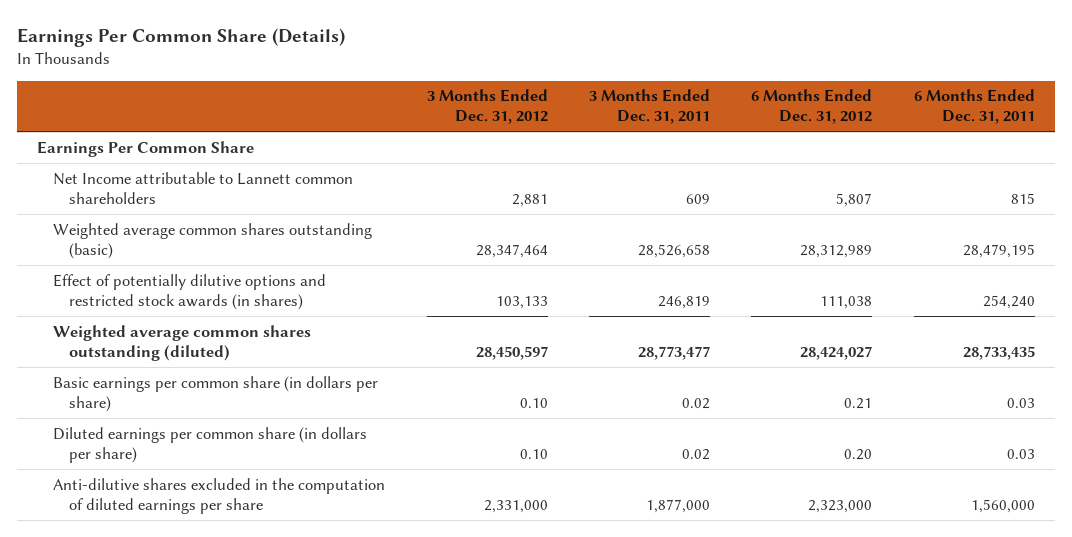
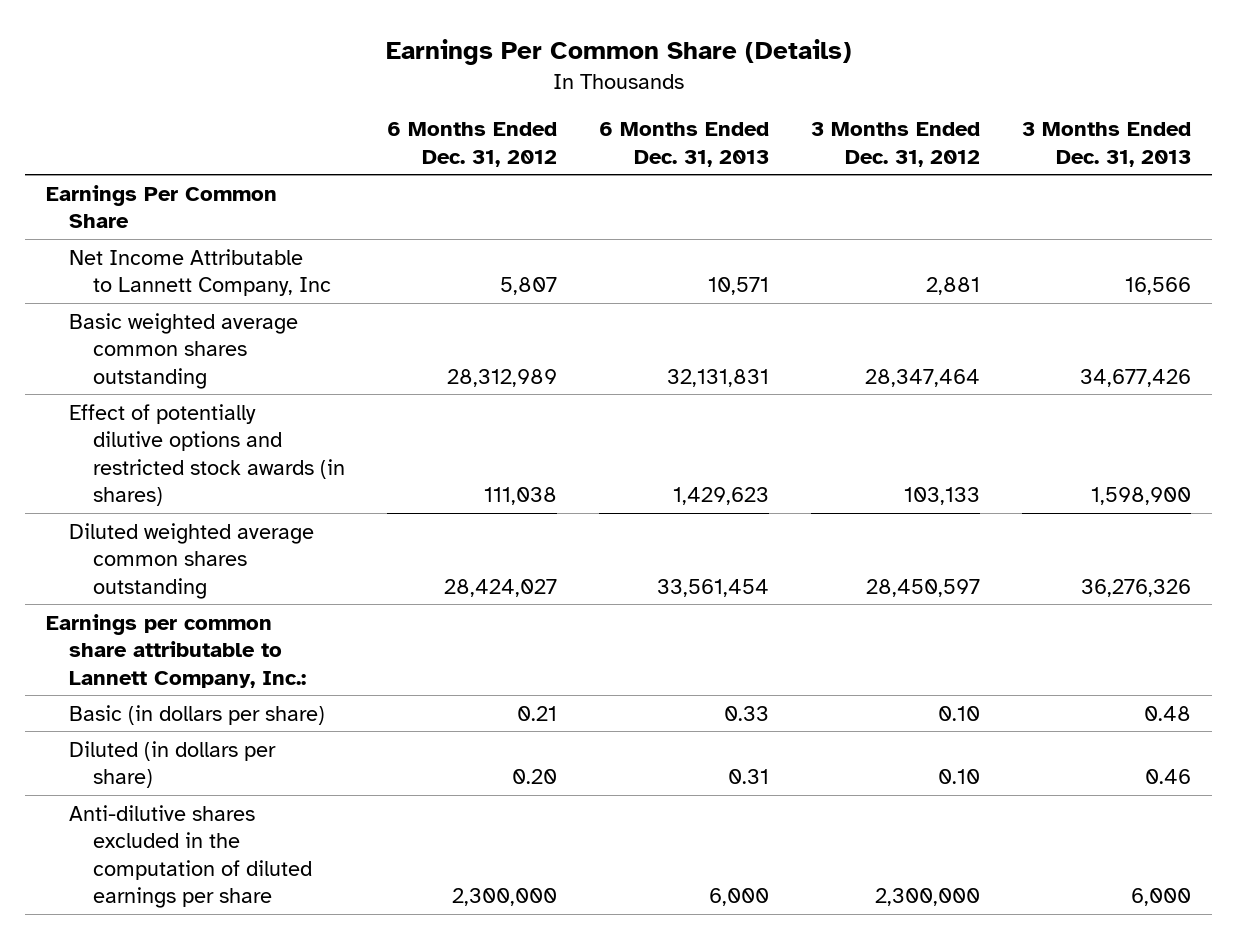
[588,89,710,125] 3 Months Ended Dec. 31, 2011 -> none
[913,89,1035,125] 6 Months Ended Dec. 31, 2011 -> none
none -> [598,122,769,167] 6 Months Ended Dec. 31, 2013
none -> [1022,122,1192,167] 3 Months Ended Dec. 31, 2013
[53,171,354,204] Net Income attributable to Lannett common shareholders -> [69,248,331,297] Net Income Attributable to Lannett Company, Inc
[53,222,373,259] Weighted average common shares outstanding (basic) -> [69,312,299,389] Basic weighted average common shares outstanding
[53,324,312,361] Weighted average common shares outstanding (diluted) -> [69,522,315,599] Diluted weighted average common shares outstanding
none -> [45,613,307,688] Earnings per common share attributable to Lannett Company, Inc.:
[53,375,379,412] Basic earnings per common share (in dollars per share) -> [69,704,326,725] Basic (in dollars per share)
[53,426,368,463] Diluted earnings per common share (in dollars per share) -> [69,740,277,789] Diluted (in dollars per share)
[483,499,548,513] 2,331,000 -> [875,888,981,907] 2,300,000
[808,499,873,513] 2,323,000 -> [451,888,557,907] 2,300,000

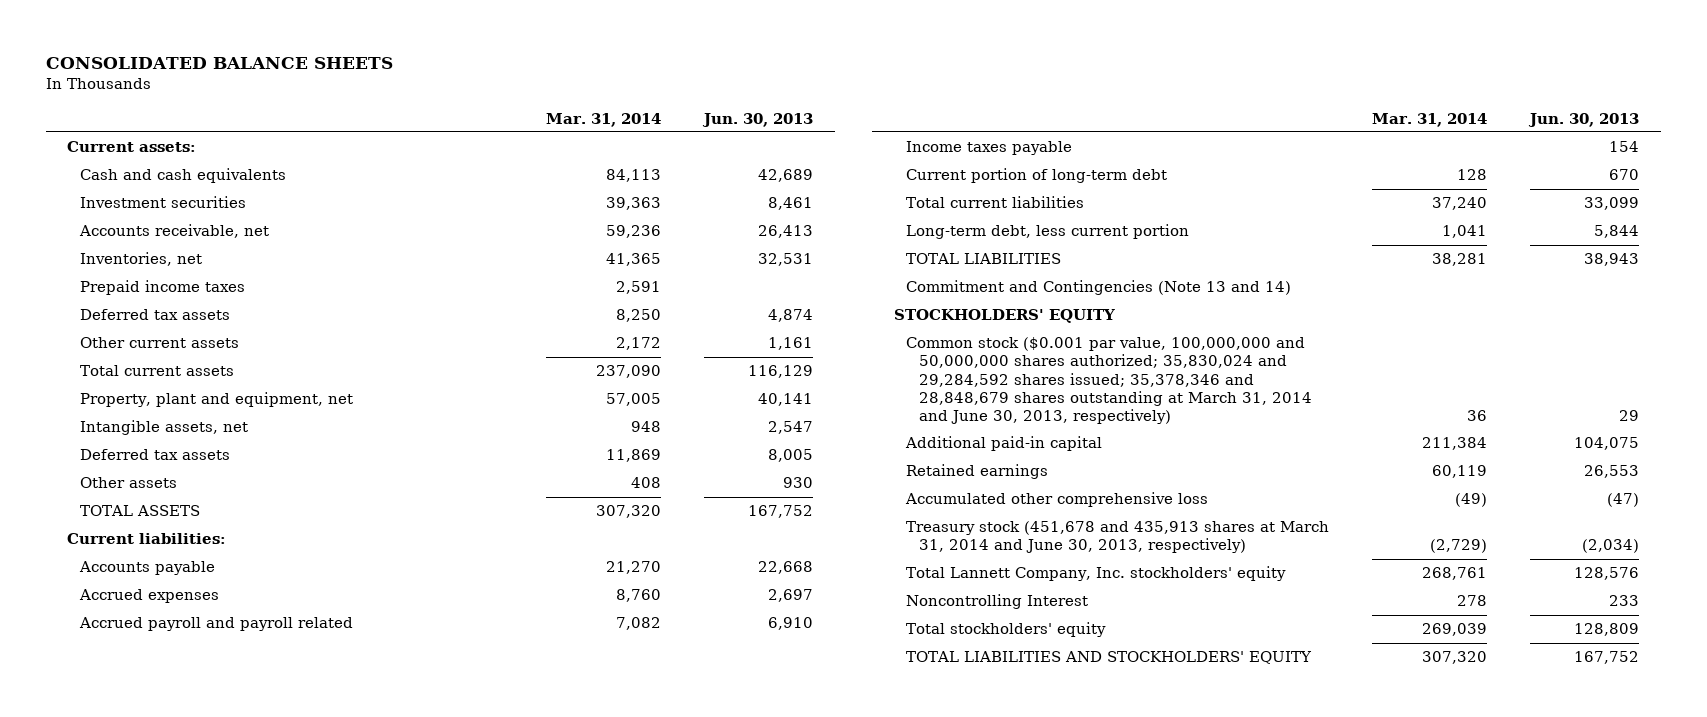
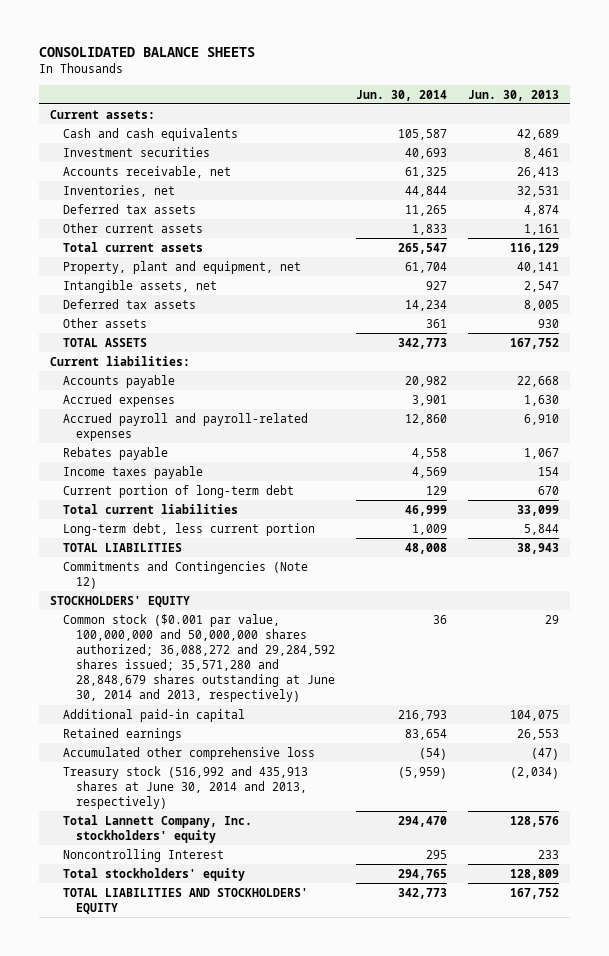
[546,112,662,127] Mar. 31, 2014 -> none
none -> [355,89,447,101] Jun. 30, 2014
[80,280,246,296] Prepaid income taxes -> none
[768,589,814,603] 2,697 -> [524,394,560,406] 1,630
[79,617,354,632] Accrued payroll and payroll related -> [62,412,308,441] Accrued payroll and payroll-related expenses
none -> [62,446,168,460] Rebates payable
[906,280,1292,296] Commitment and Contingencies (Note 13 and 14) -> [62,560,308,589] Commitments and Contingencies (Note 12)
[906,337,1312,424] Common stock ($0.001 par value, 100,000,000 and 50,000,000 shares authorized; 35,830,024 and 29,284,592 shares issued; 35,378,346 and 28,848,679 shares outstanding at March 31, 2014 and June 30, 2013, respectively) -> [62,613,335,703] Common stock ($0.001 par value, 100,000,000 and 50,000,000 shares authorized; 36,088,272 and 29,284,592 shares issued; 35,571,280 and 28,848,679 shares outstanding at June 30, 2014 and 2013, respectively)
[906,521,1330,554] Treasury stock (451,678 and 435,913 shares at March 31, 2014 and June 30, 2013, respectively) -> [62,765,308,810] Treasury stock (516,992 and 435,913 shares at June 30, 2014 and 2013, respectively)

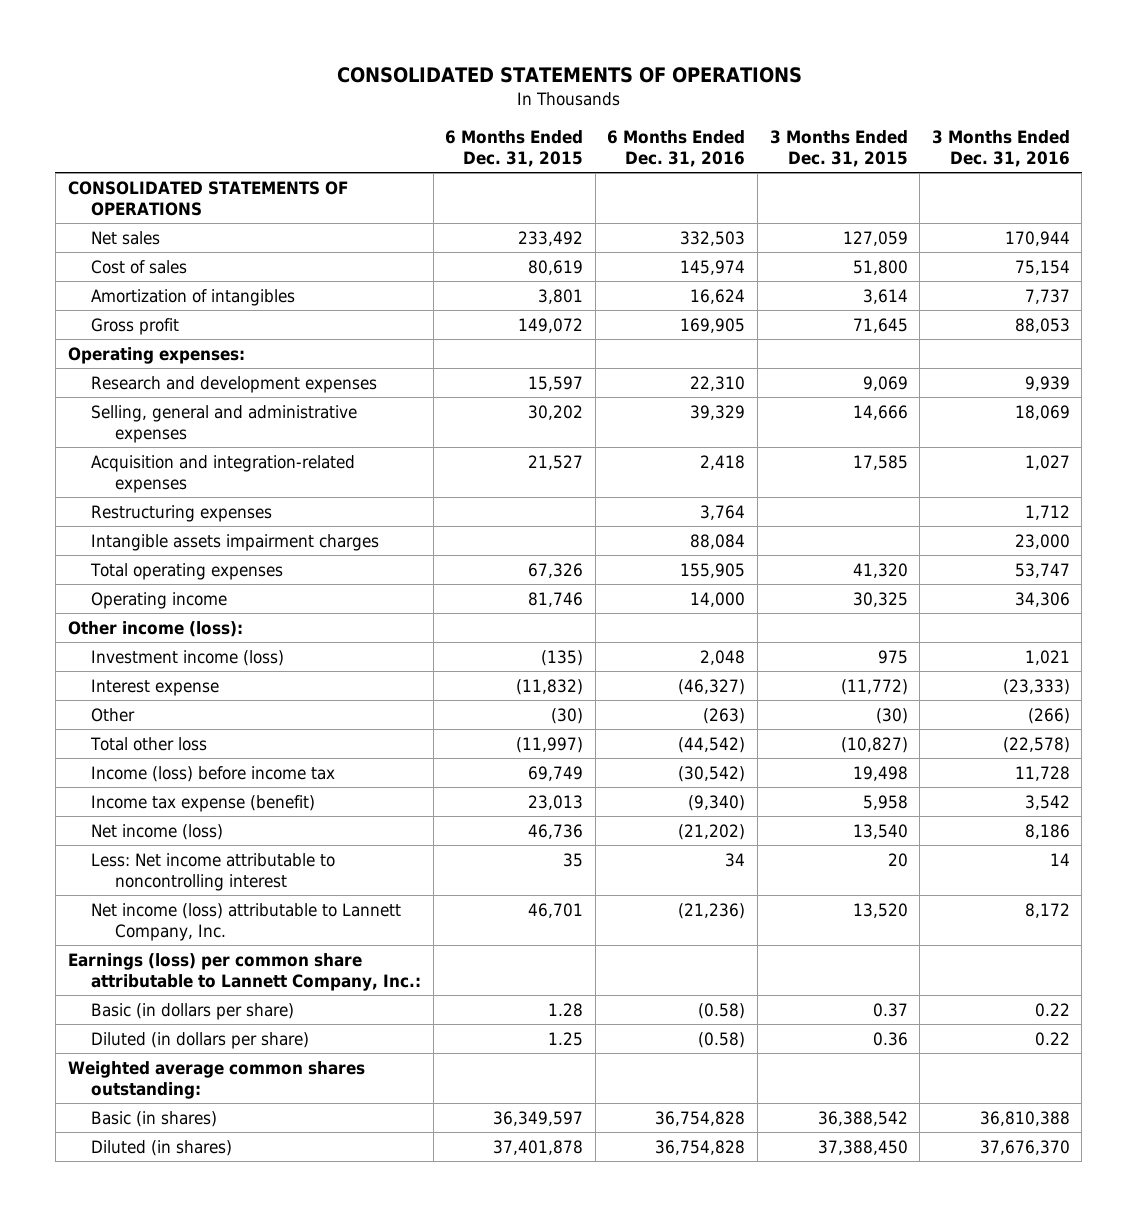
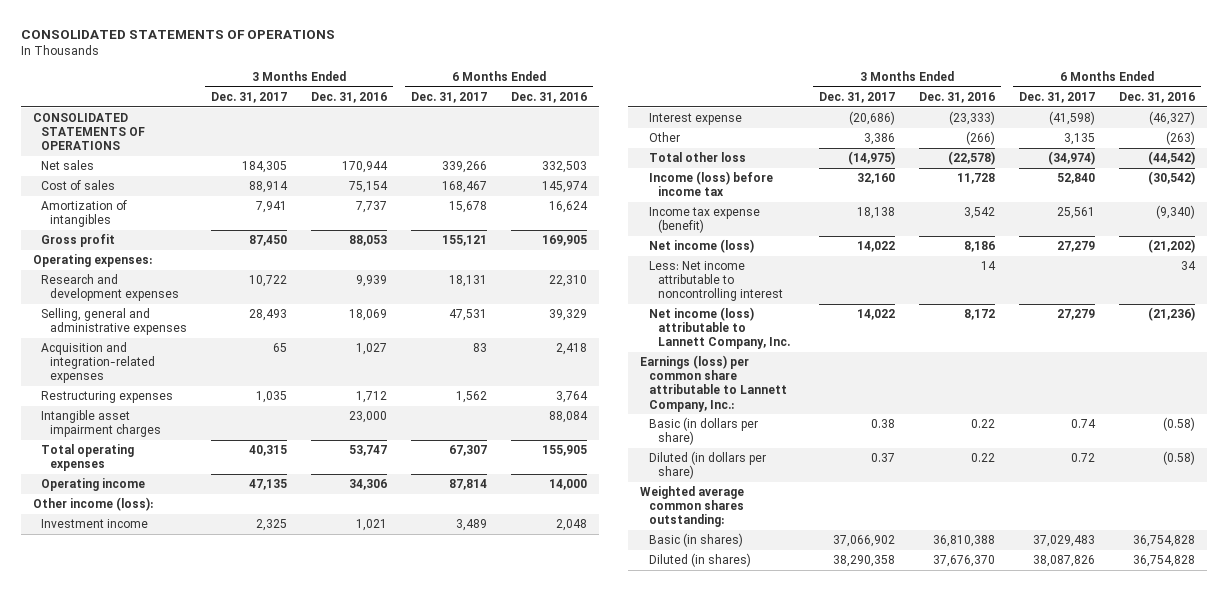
[445,129,584,167] 6 Months Ended Dec. 31, 2015 -> none
[769,129,908,167] 3 Months Ended Dec. 31, 2015 -> none
none -> [211,92,288,104] Dec. 31, 2017
none -> [411,92,488,104] Dec. 31, 2017
[91,533,380,551] Intangible assets impairment charges -> [41,410,162,438] Intangible asset impairment charges
[91,649,285,666] Investment income (loss) -> [41,519,149,529] Investment income

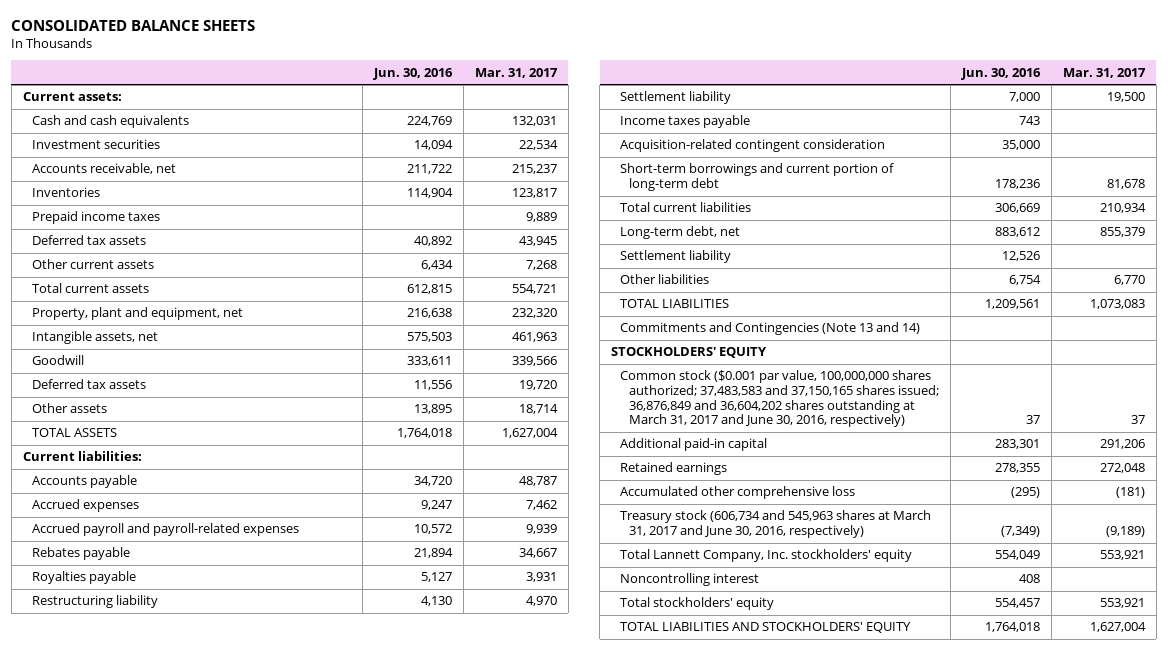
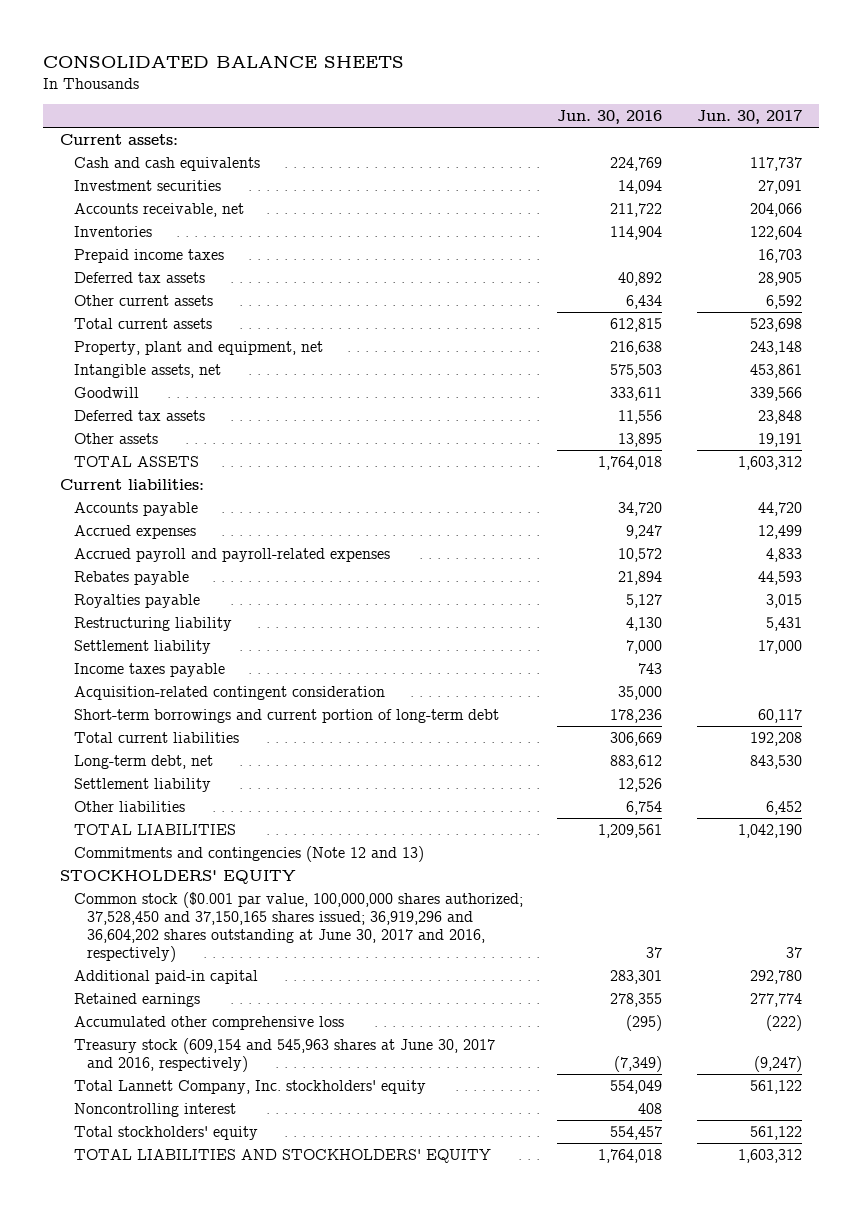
[474,67,558,78] Mar. 31, 2017 -> none
none -> [696,110,802,125] Jun. 30, 2017
[620,322,921,336] Commitments and Contingencies (Note 13 and 14) -> [73,845,424,862] Commitments and contingencies (Note 12 and 13)
[620,370,940,428] Common stock ($0.001 par value, 100,000,000 shares authorized; 37,483,583 and 37,150,165 shares issued; 36,876,849 and 36,604,202 shares outstanding at March 31, 2017 and June 30, 2016, respectively) -> [73,891,523,963] Common stock ($0.001 par value, 100,000,000 shares authorized; 37,528,450 and 37,150,165 shares issued; 36,919,296 and 36,604,202 shares outstanding at June 30, 2017 and 2016, respectively)
[620,510,932,539] Treasury stock (606,734 and 545,963 shares at March 31, 2017 and June 30, 2016, respectively) -> [73,1037,495,1072] Treasury stock (609,154 and 545,963 shares at June 30, 2017 and 2016, respectively)

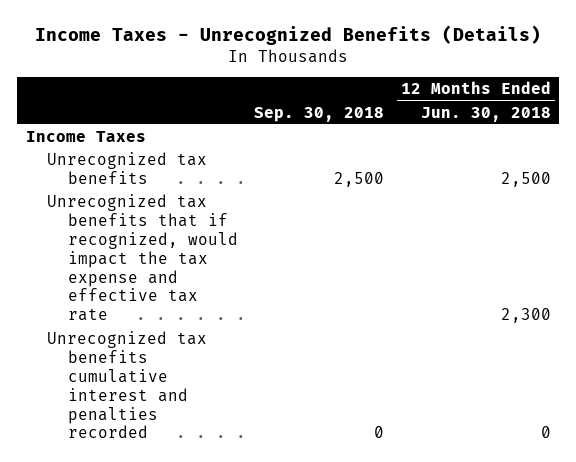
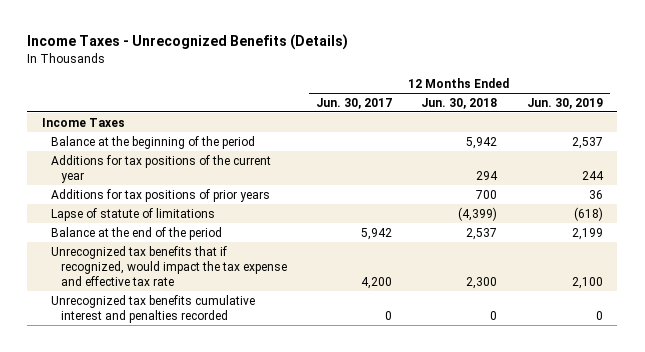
[254,106,385,122] Sep. 30, 2018 -> none
none -> [316,97,393,109] Jun. 30, 2017
none -> [526,97,603,109] Jun. 30, 2019
[46,152,207,184] Unrecognized tax benefits -> none
none -> [51,135,256,149] Balance at the beginning of the period
none -> [51,154,272,183] Additions for tax positions of the current year
none -> [51,188,271,202] Additions for tax positions of prior years
none -> [51,207,216,221] Lapse of statute of limitations
none -> [51,226,223,240] Balance at the end of the period

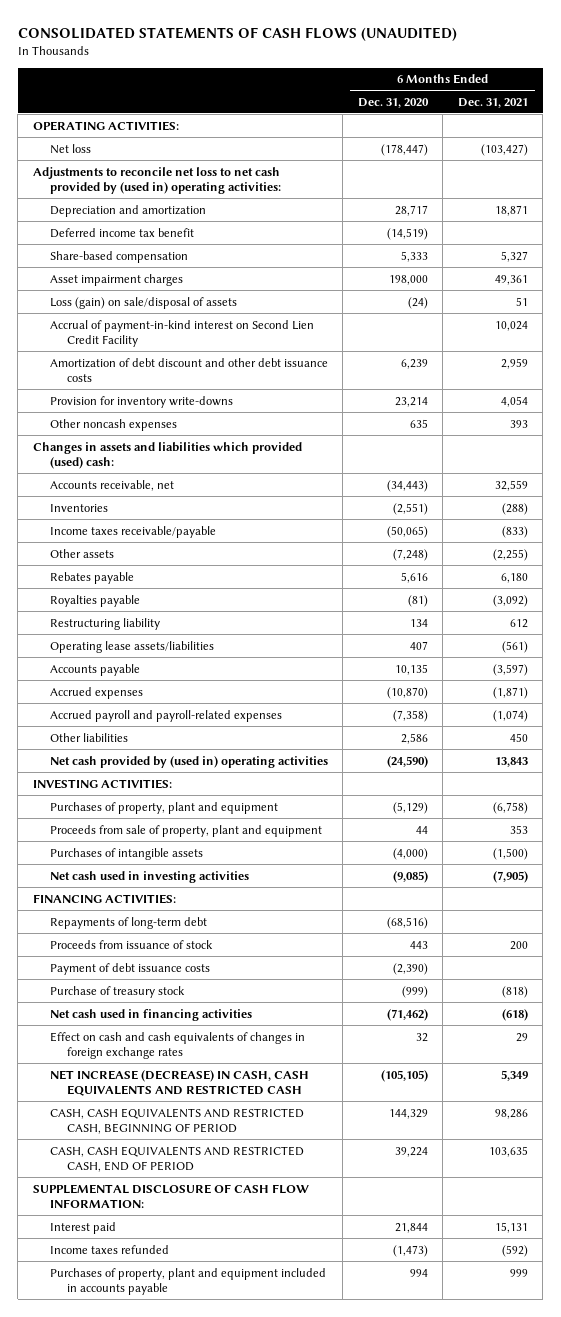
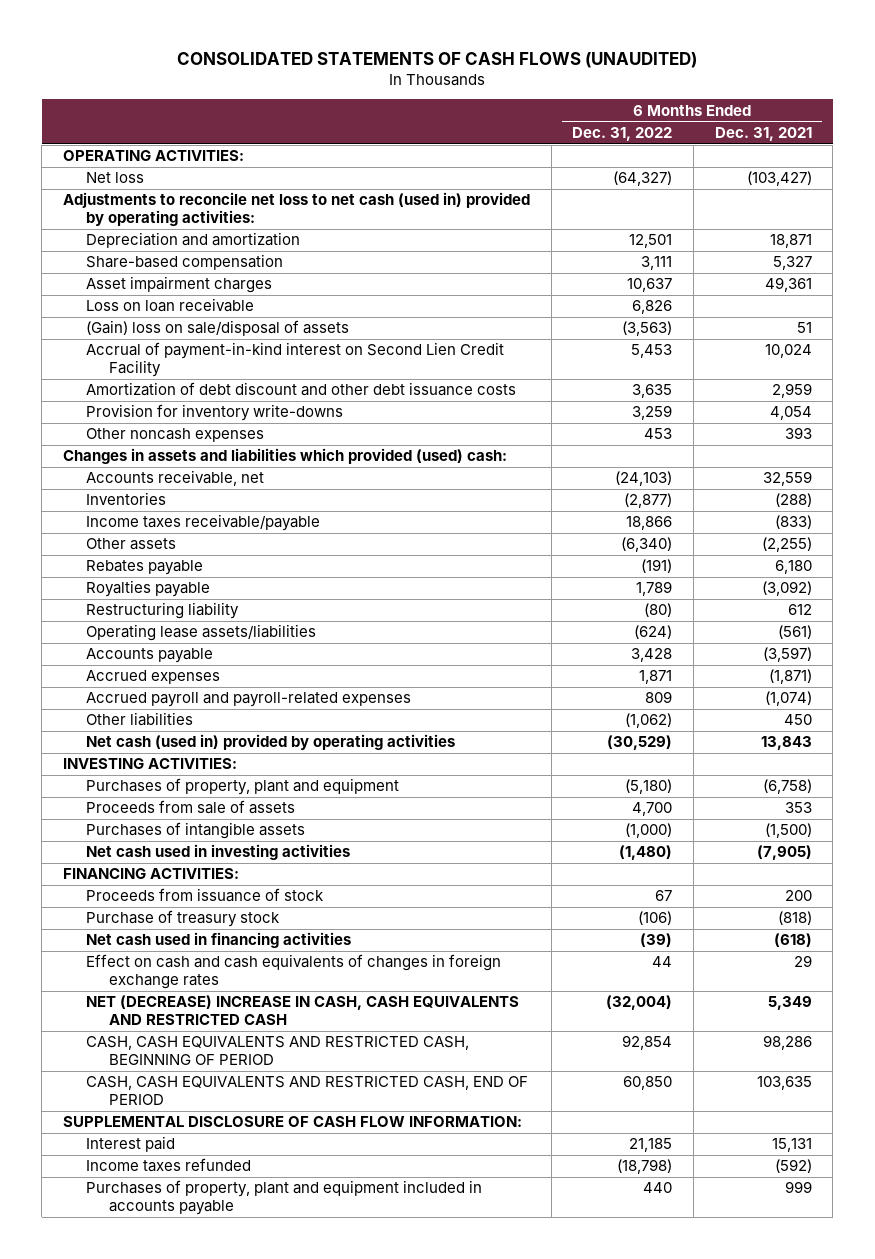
[357,97,429,108] Dec. 31, 2020 -> none
none -> [572,127,673,142] Dec. 31, 2022
[32,166,282,195] Adjustments to reconcile net loss to net cash provided by (used in) operating activities: -> [63,192,531,227] Adjustments to reconcile net loss to net cash (used in) provided by operating activities:
[50,227,195,238] Deferred income tax benefit -> none
none -> [85,298,254,313] Loss on loan receivable
[50,296,238,309] Loss (gain) on sale/disposal of assets -> [85,320,349,337] (Gain) loss on sale/disposal of assets
[50,755,329,768] Net cash provided by (used in) operating activities -> [85,734,455,751] Net cash (used in) provided by operating activities
[50,824,323,837] Proceeds from sale of property, plant and equipment -> [85,800,295,815] Proceeds from sale of assets
[50,916,208,929] Repayments of long-term debt -> none
[50,962,211,975] Payment of debt issuance costs -> none
[50,1069,310,1097] NET INCREASE (DECREASE) IN CASH, CASH EQUIVALENTS AND RESTRICTED CASH -> [85,995,519,1026] NET (DECREASE) INCREASE IN CASH, CASH EQUIVALENTS AND RESTRICTED CASH

